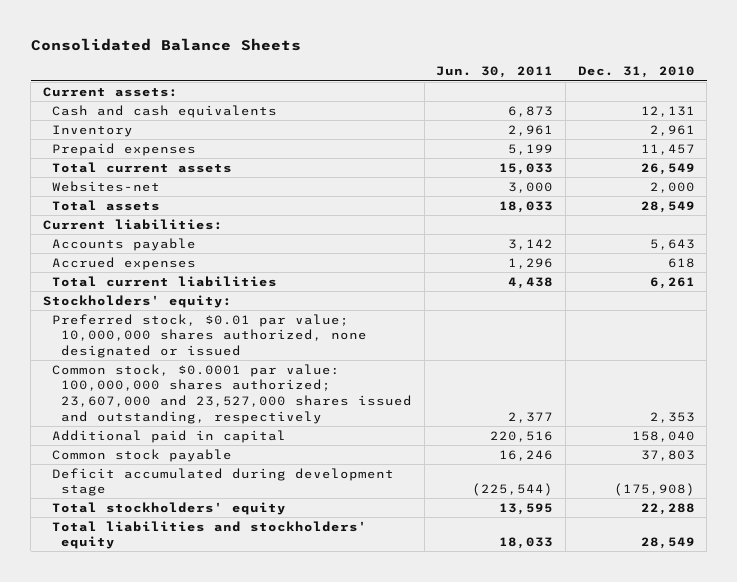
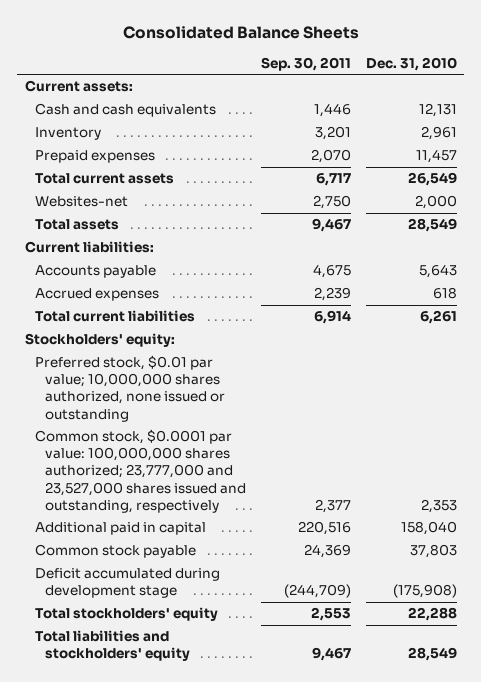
[436,66,554,79] Jun. 30, 2011 -> none
none -> [260,56,351,71] Sep. 30, 2011
[52,313,368,359] Preferred stock, $0.01 par value; 10,000,000 shares authorized, none designated or issued -> [34,355,225,422] Preferred stock, $0.01 par value; 10,000,000 shares authorized, none issued or outstanding
[52,363,413,424] Common stock, $0.0001 par value: 100,000,000 shares authorized; 23,607,000 and 23,527,000 shares issued and outstanding, respectively -> [34,429,246,513] Common stock, $0.0001 par value: 100,000,000 shares authorized; 23,777,000 and 23,527,000 shares issued and outstanding, respectively

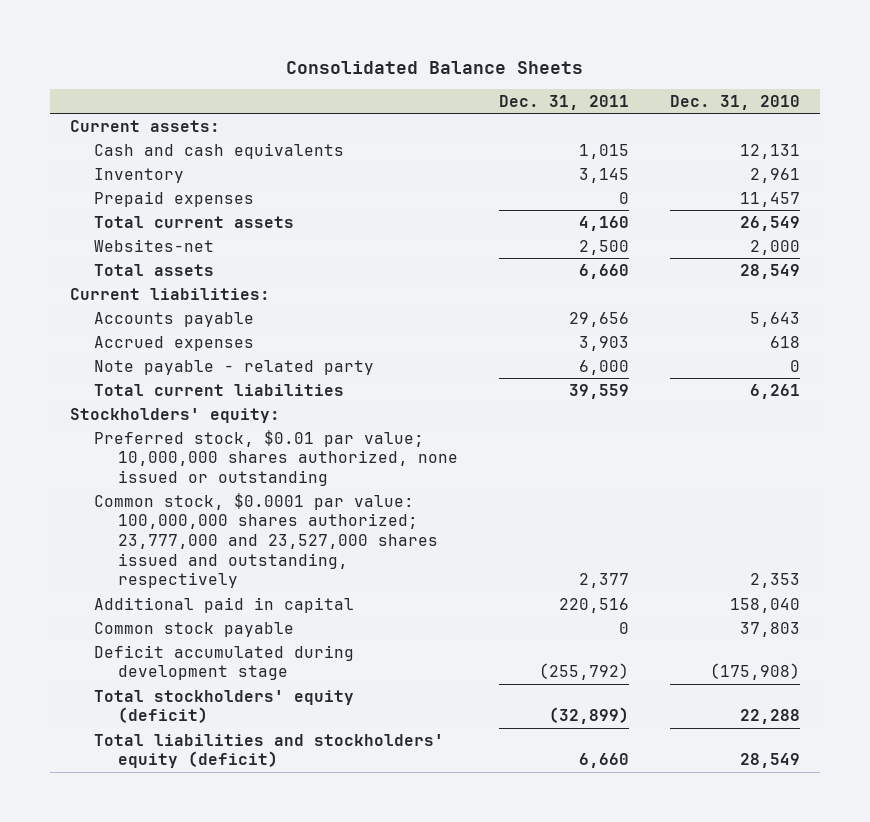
[260,56,351,71] Sep. 30, 2011 -> none
none -> [499,94,630,110] Dec. 31, 2011
none -> [94,359,375,375] Note payable - related party
[34,607,218,622] Total stockholders' equity -> [94,689,355,724] Total stockholders' equity (deficit)
[34,630,190,662] Total liabilities and stockholders' equity -> [94,733,445,769] Total liabilities and stockholders' equity (deficit)

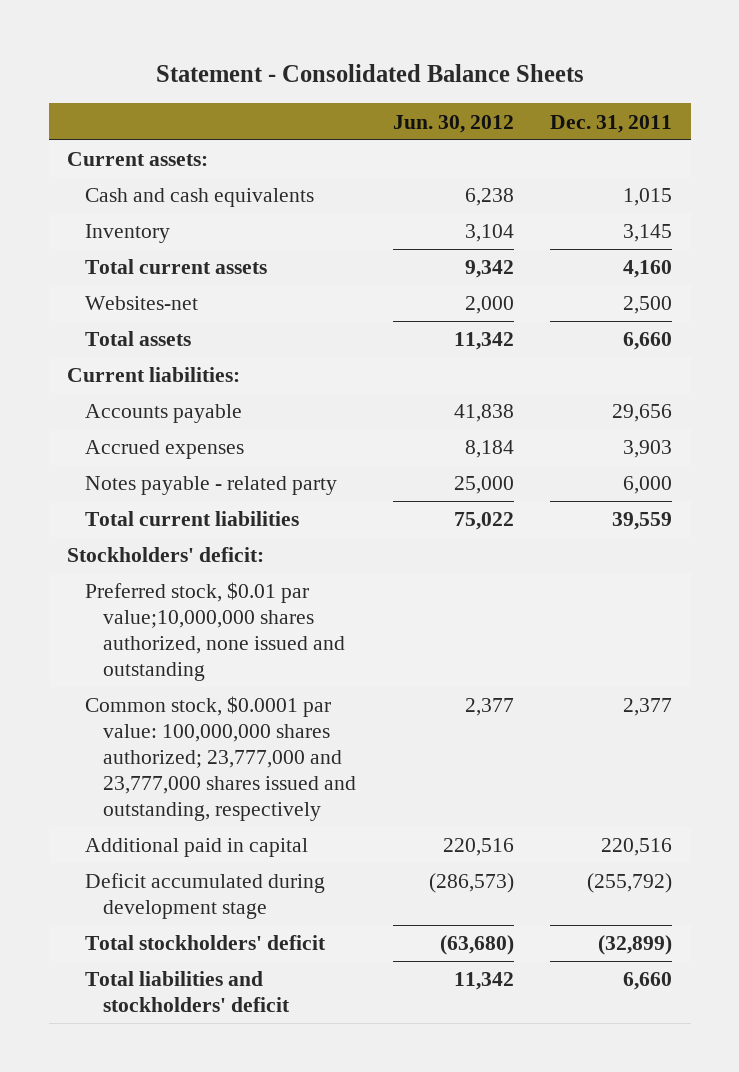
[286,60,584,74] Consolidated Balance Sheets -> [155,63,584,82] Statement - Consolidated Balance Sheets
[669,94,800,110] Dec. 31, 2010 -> none
none -> [392,114,514,133] Jun. 30, 2012
[94,190,255,207] Prepaid expenses -> none
[94,359,375,375] Note payable - related party -> [84,476,337,496] Notes payable - related party
[70,407,281,423] Stockholders' equity: -> [66,547,264,563] Stockholders' deficit:
[94,429,459,487] Preferred stock, $0.01 par value; 10,000,000 shares authorized, none issued or outstanding -> [84,582,346,681] Preferred stock, $0.01 par value;10,000,000 shares authorized, none issued and outstanding
[94,492,439,589] Common stock, $0.0001 par value: 100,000,000 shares authorized; 23,777,000 and 23,527,000 shares issued and outstanding, respectively -> [84,696,357,821] Common stock, $0.0001 par value: 100,000,000 shares authorized; 23,777,000 and 23,777,000 shares issued and outstanding, respectively
[94,621,295,637] Common stock payable -> none
[94,689,355,724] Total stockholders' equity (deficit) -> [84,935,326,951] Total stockholders' deficit
[94,733,445,769] Total liabilities and stockholders' equity (deficit) -> [84,971,291,1013] Total liabilities and stockholders' deficit

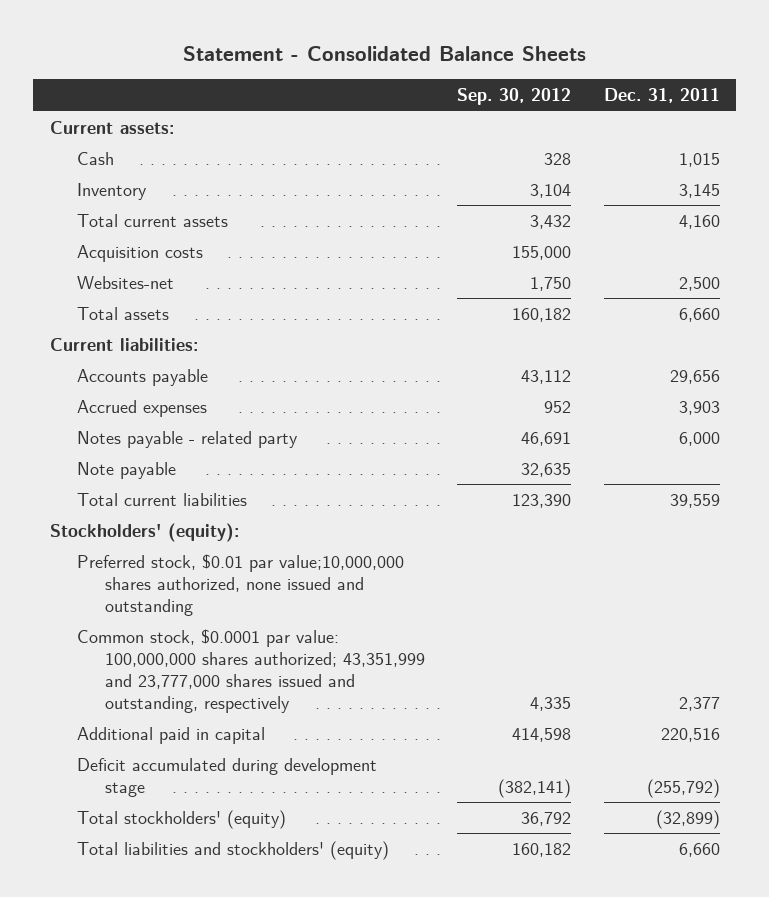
[392,114,514,133] Jun. 30, 2012 -> none
none -> [457,88,572,106] Sep. 30, 2012
[84,188,314,208] Cash and cash equivalents -> [77,151,115,165] Cash
none -> [77,244,204,262] Acquisition costs
none -> [77,461,177,479] Note payable
[66,547,264,563] Stockholders' deficit: -> [49,522,239,542] Stockholders' (equity):
[84,696,357,821] Common stock, $0.0001 par value: 100,000,000 shares authorized; 23,777,000 and 23,777,000 shares issued and outstanding, respectively -> [77,628,426,713] Common stock, $0.0001 par value: 100,000,000 shares authorized; 43,351,999 and 23,777,000 shares issued and outstanding, respectively
[84,935,326,951] Total stockholders' deficit -> [77,809,287,829] Total stockholders' (equity)
[84,971,291,1013] Total liabilities and stockholders' deficit -> [77,840,390,860] Total liabilities and stockholders' (equity)

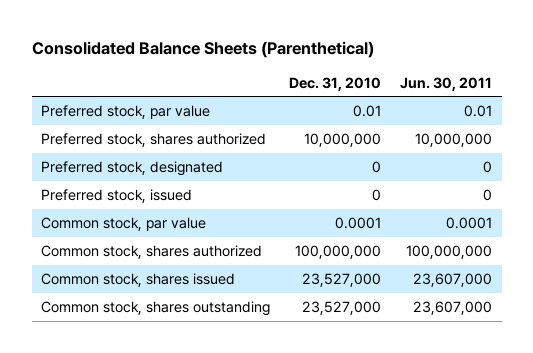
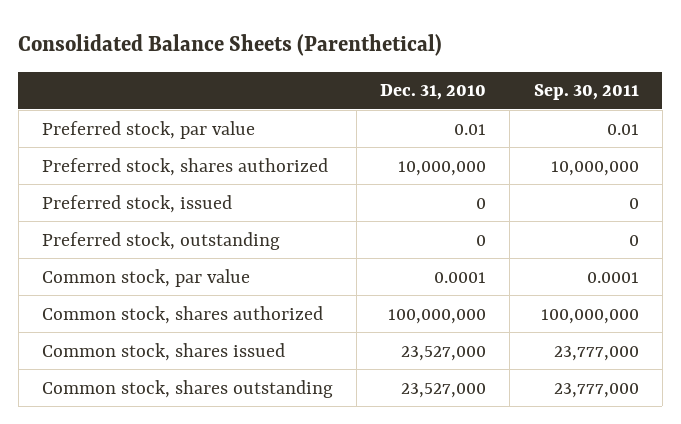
[400,76,493,91] Jun. 30, 2011 -> none
none -> [533,84,639,101] Sep. 30, 2011
[41,161,224,177] Preferred stock, designated -> none
none -> [41,231,280,250] Preferred stock, outstanding

